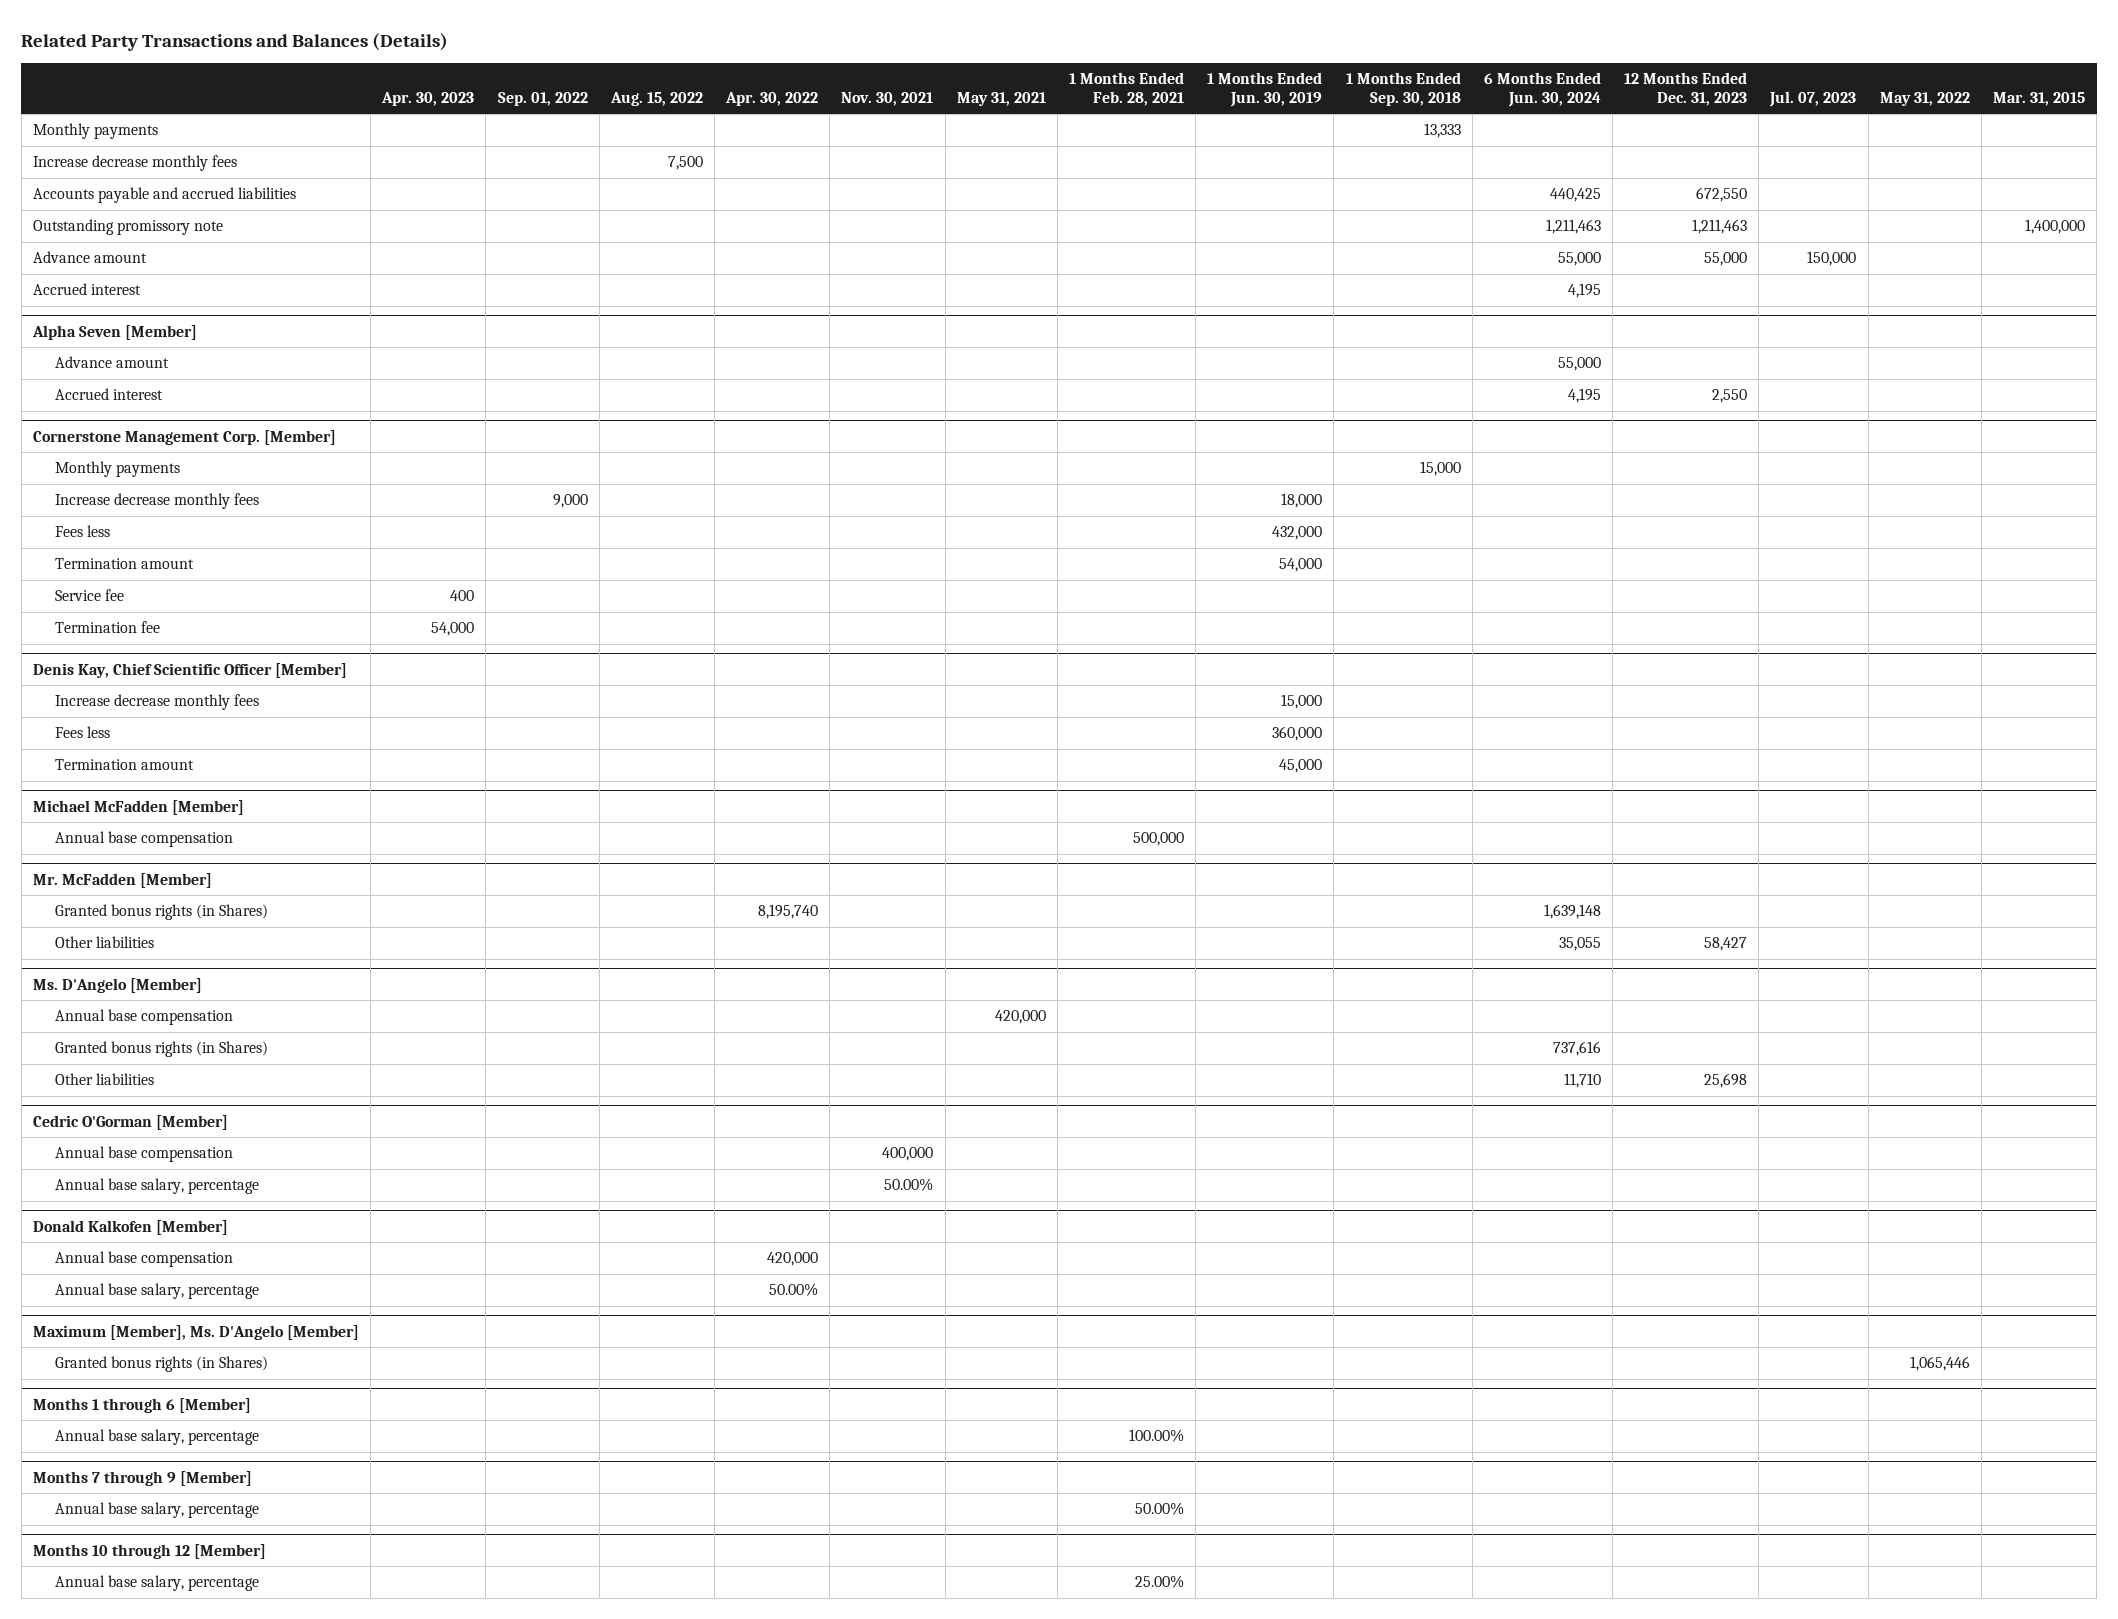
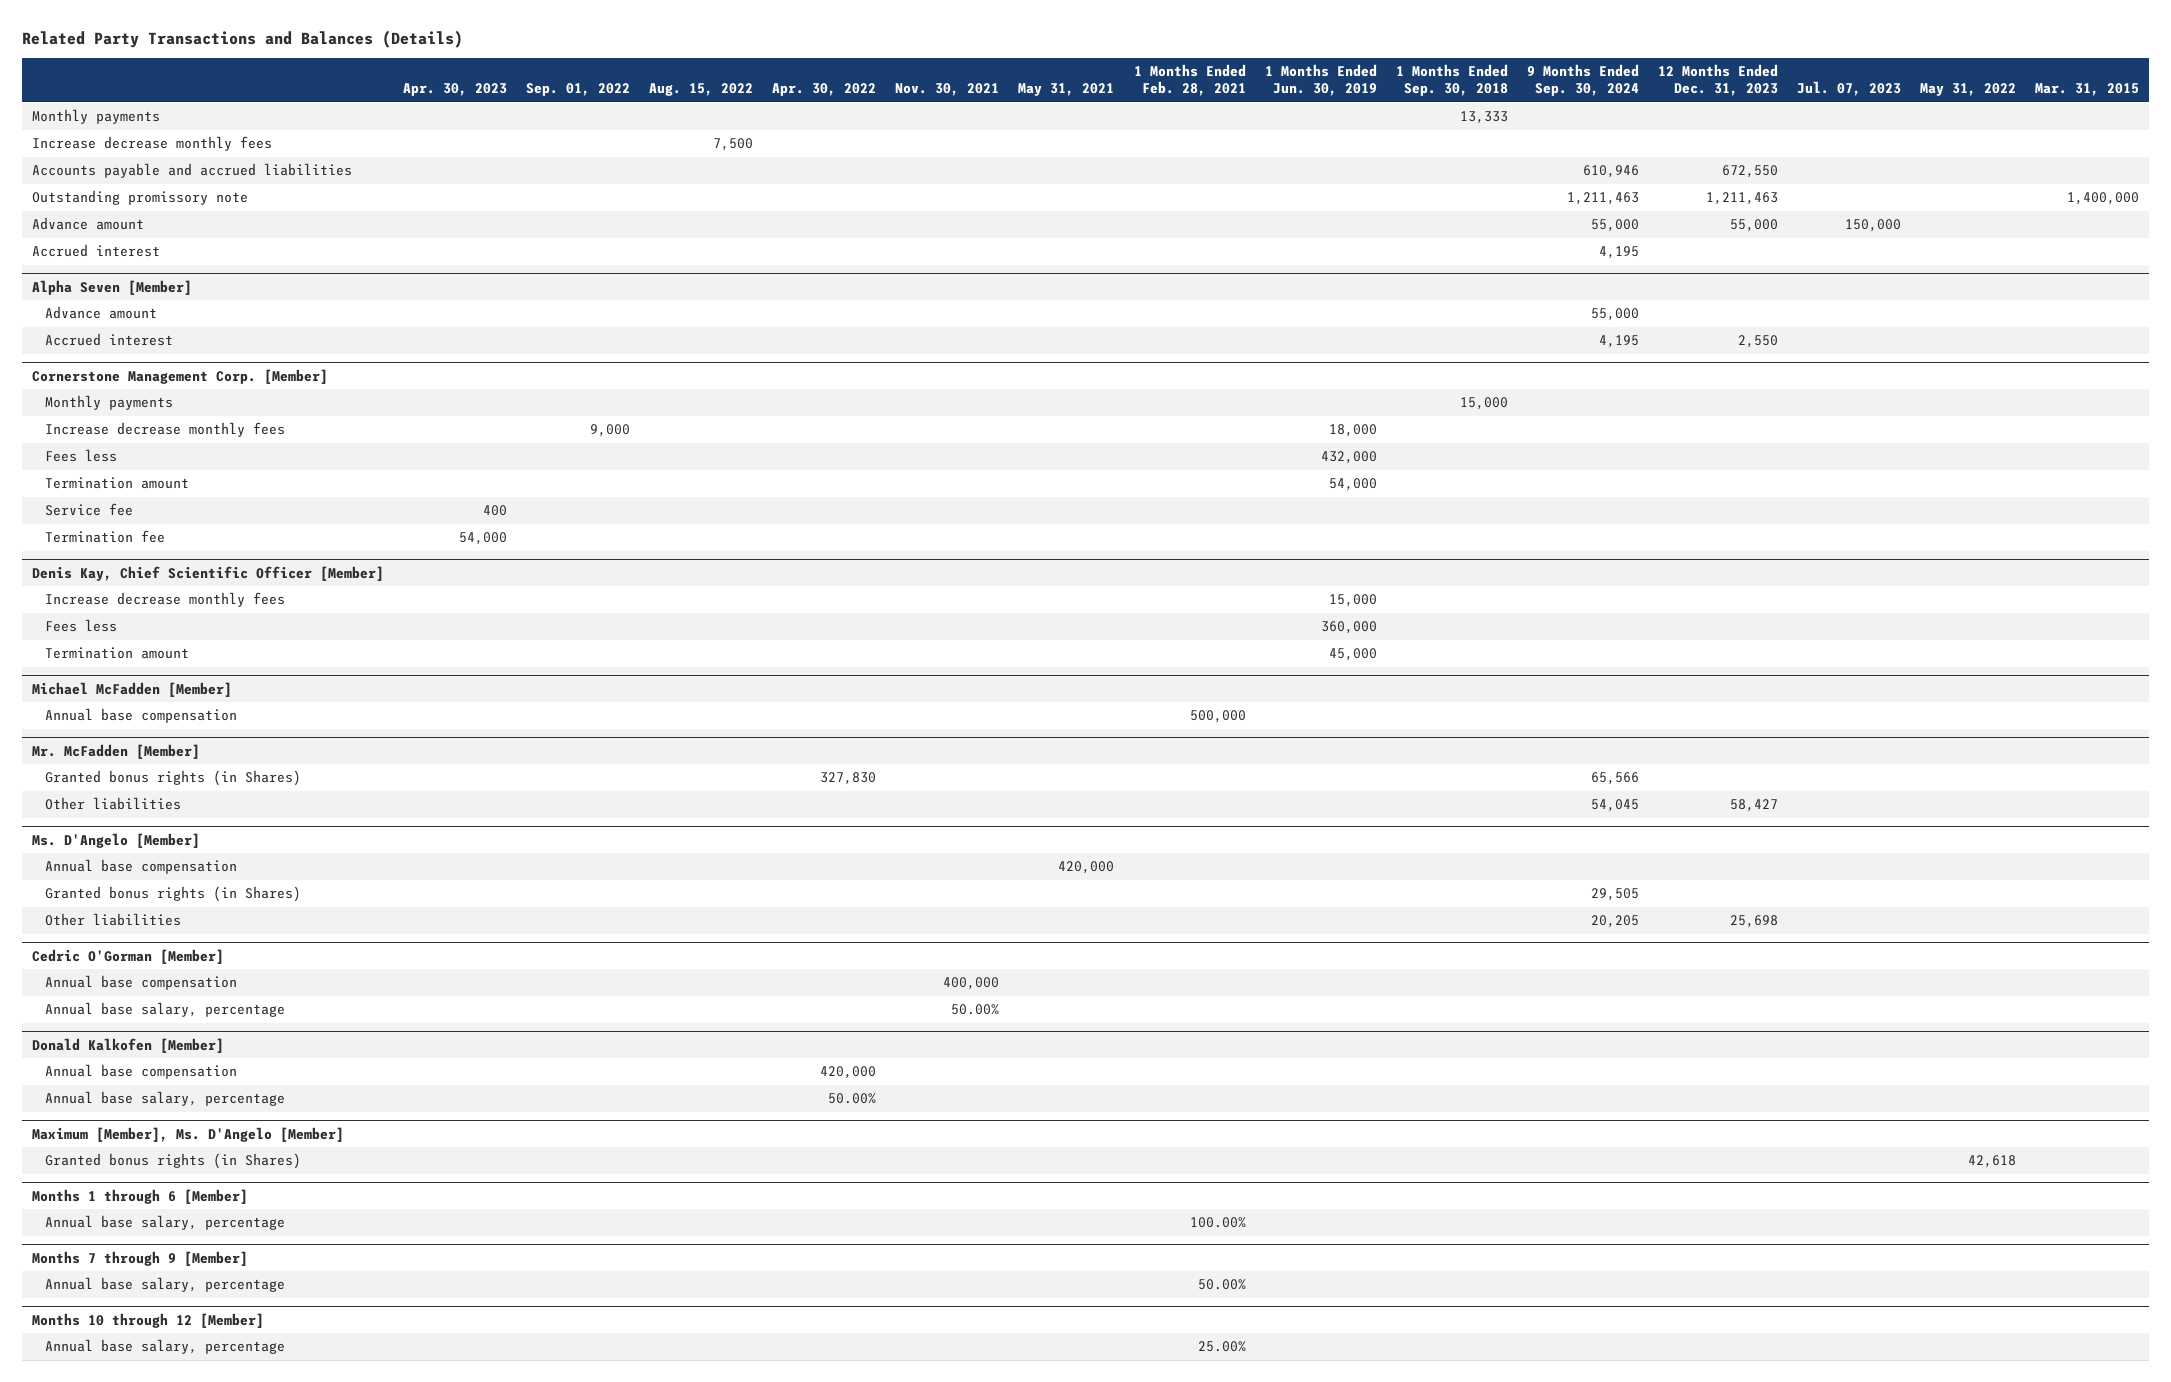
[1483,72,1601,108] 6 Months Ended Jun. 30, 2024 -> none
none -> [1526,63,1639,97] 9 Months Ended Sep. 30, 2024
[758,904,819,920] 8,195,740 -> [820,772,877,786] 327,830
[1909,1356,1970,1372] 1,065,446 -> [1968,1155,2017,1169] 42,618

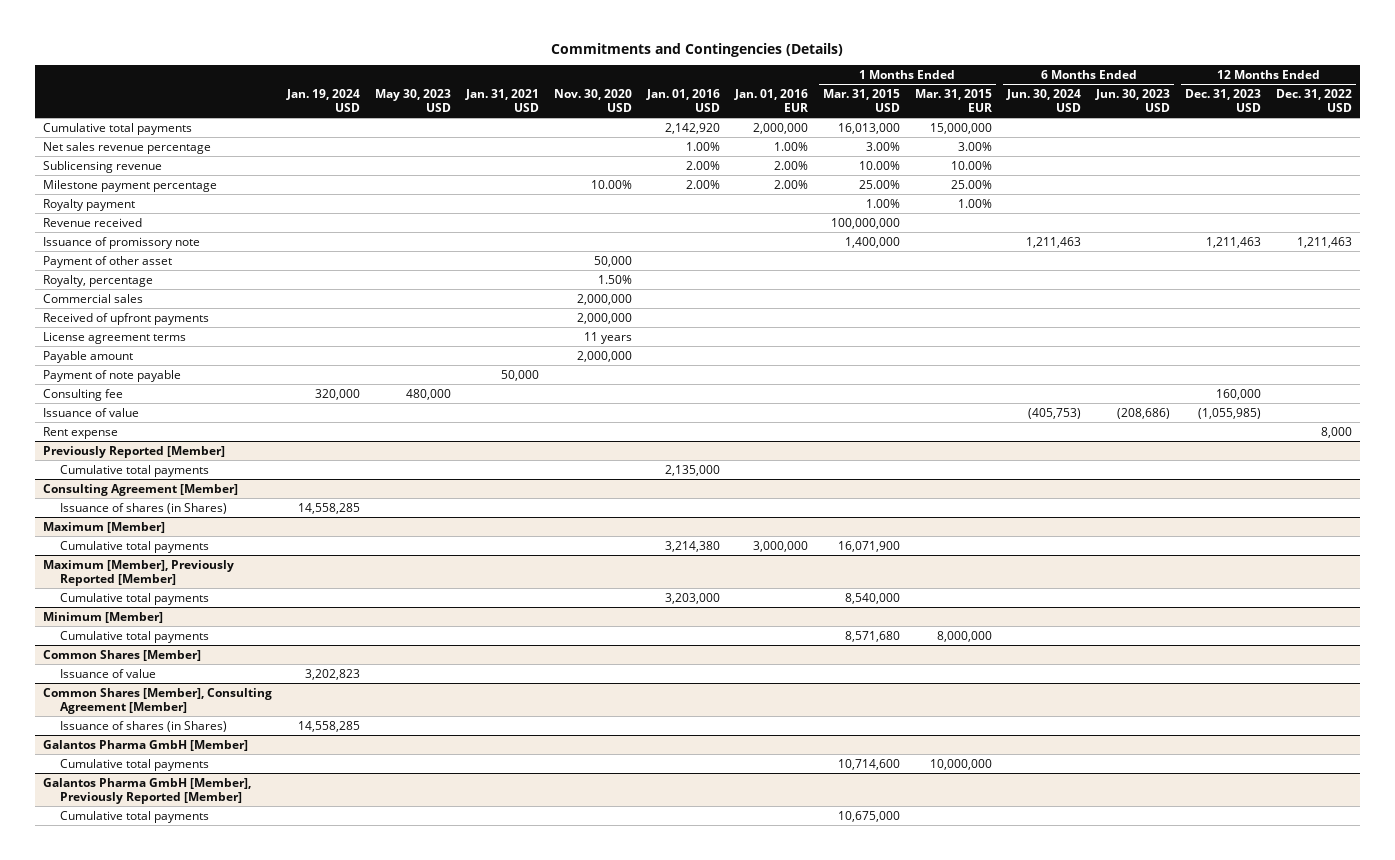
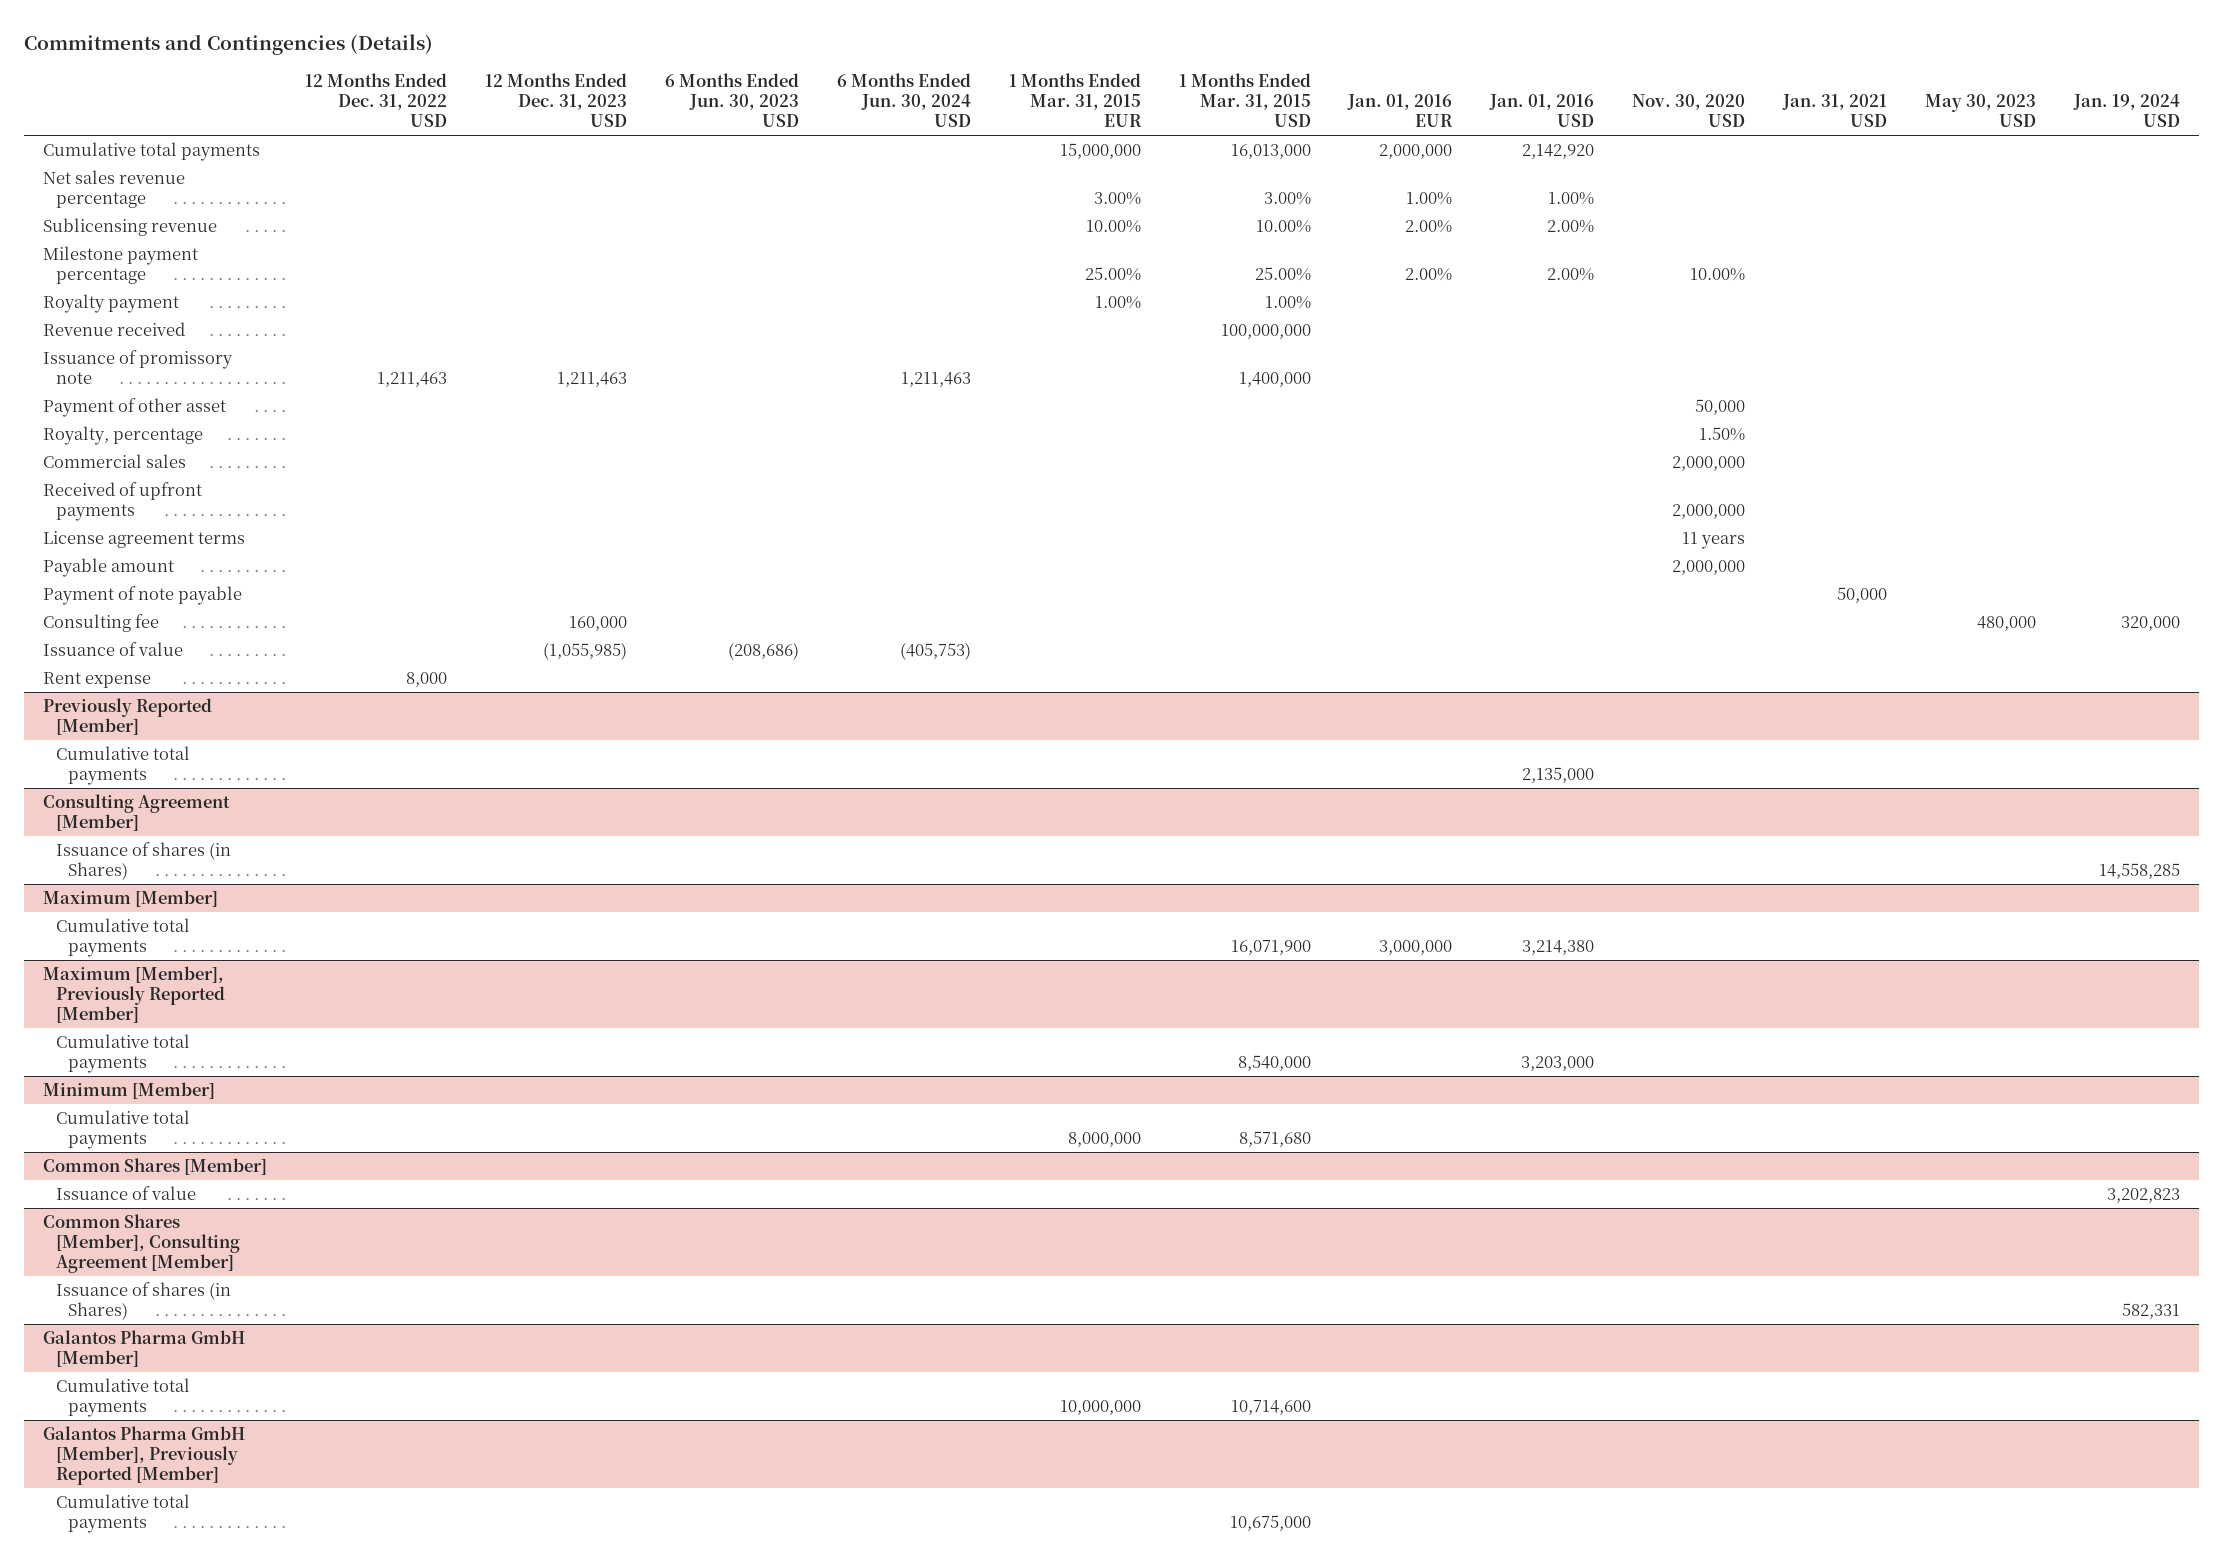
[297,720,360,732] 14,558,285 -> [2121,1303,2180,1320] 582,331

